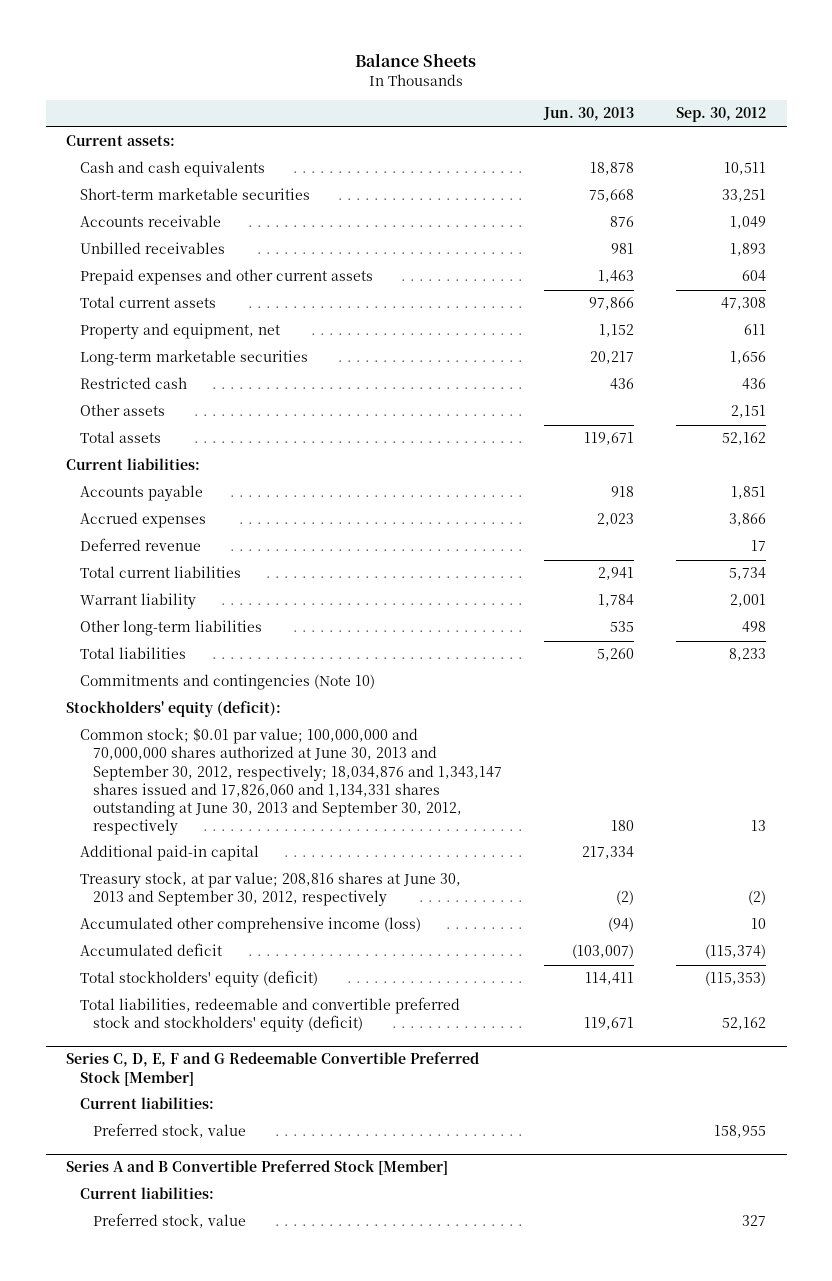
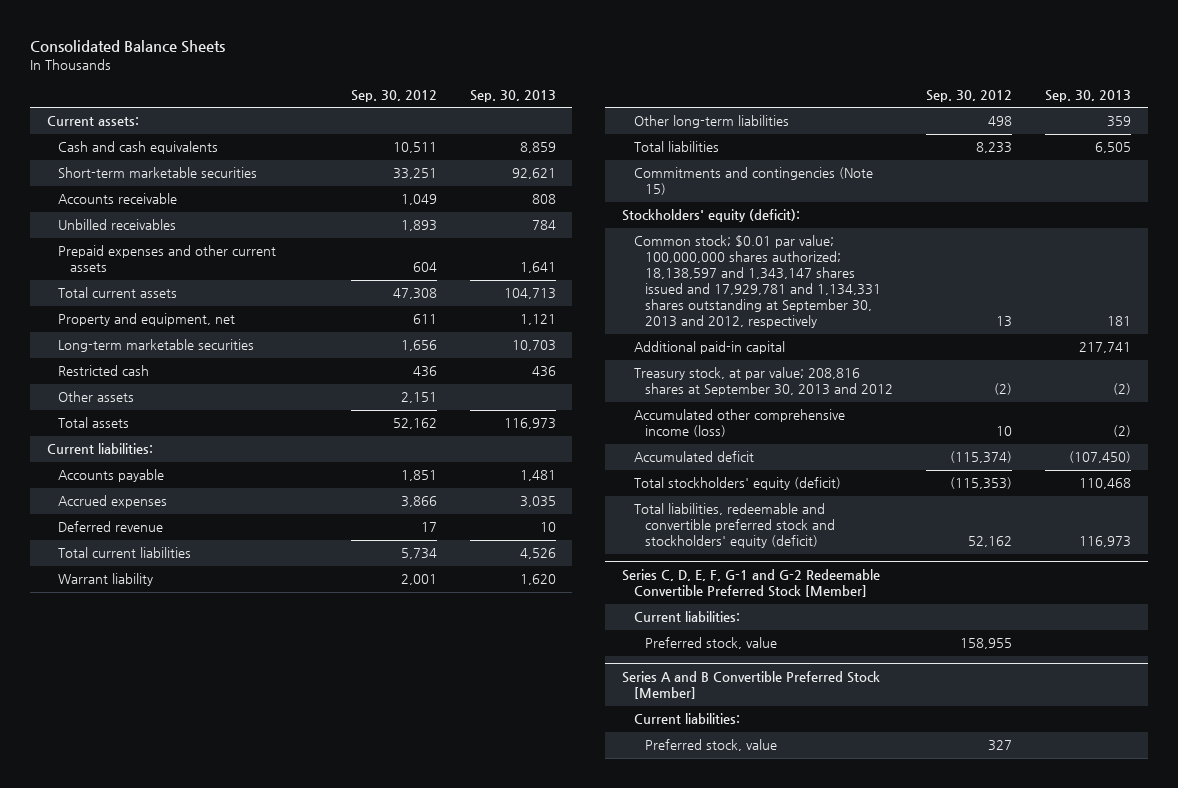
[355,53,477,68] Balance Sheets -> [30,39,226,53] Consolidated Balance Sheets
[543,107,635,122] Jun. 30, 2013 -> none
none -> [469,90,556,103] Sep. 30, 2013
[79,674,375,691] Commitments and contingencies (Note 10) -> [633,167,873,196] Commitments and contingencies (Note 15)
[79,728,503,835] Common stock; $0.01 par value; 100,000,000 and 70,000,000 shares authorized at June 30, 2013 and September 30, 2012, respectively; 18,034,876 and 1,343,147 shares issued and 17,826,060 and 1,134,331 shares outstanding at June 30, 2013 and September 30, 2012, respectively -> [633,235,881,329] Common stock; $0.01 par value; 100,000,000 shares authorized; 18,138,597 and 1,343,147 shares issued and 17,929,781 and 1,134,331 shares outstanding at September 30, 2013 and 2012, respectively
[79,872,461,907] Treasury stock, at par value; 208,816 shares at June 30, 2013 and September 30, 2012, respectively -> [633,367,893,397] Treasury stock, at par value; 208,816 shares at September 30, 2013 and 2012
[66,1052,480,1086] Series C, D, E, F and G Redeemable Convertible Preferred Stock [Member] -> [622,569,881,598] Series C, D, E, F, G-1 and G-2 Redeemable Convertible Preferred Stock [Member]

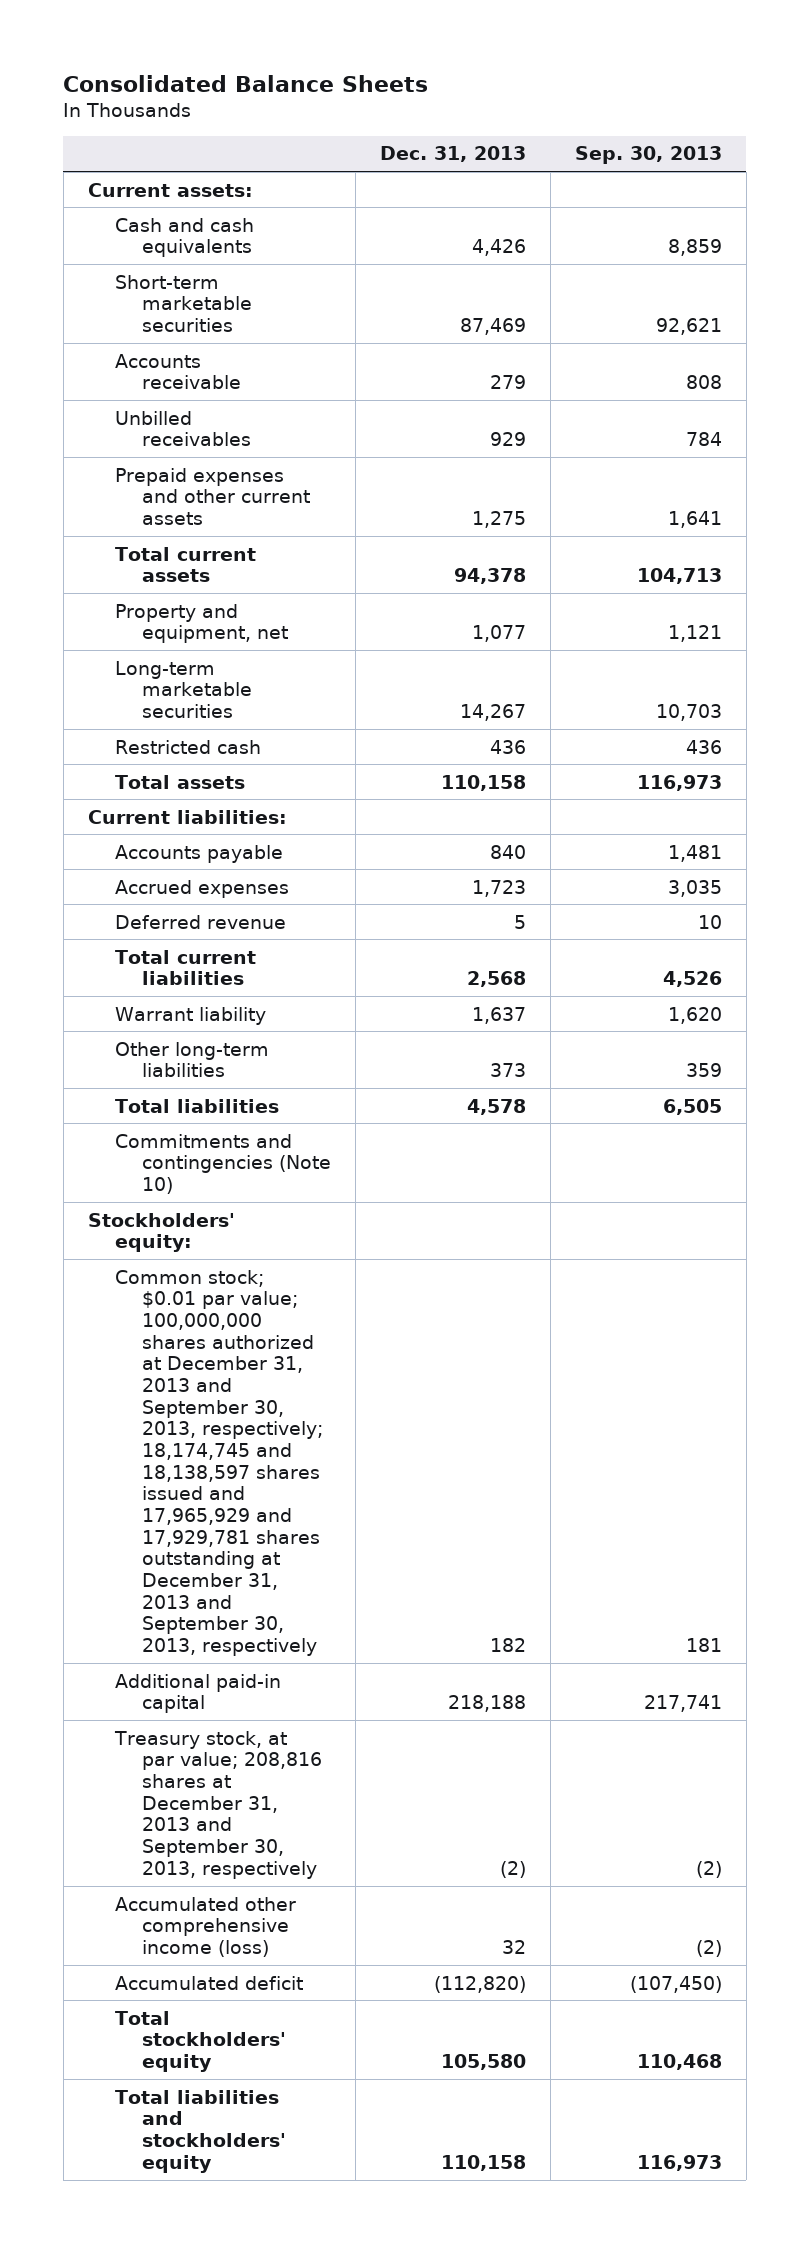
[350,90,437,103] Sep. 30, 2012 -> none
none -> [380,146,527,163] Dec. 31, 2013
[58,391,135,403] Other assets -> none
[633,167,873,196] Commitments and contingencies (Note 15) -> [115,1133,332,1194] Commitments and contingencies (Note 10)
[622,209,801,223] Stockholders' equity (deficit): -> [87,1212,235,1253] Stockholders' equity:
[633,235,881,329] Common stock; $0.01 par value; 100,000,000 shares authorized; 18,138,597 and 1,343,147 shares issued and 17,929,781 and 1,134,331 shares outstanding at September 30, 2013 and 2012, respectively -> [115,1269,324,1656] Common stock; $0.01 par value; 100,000,000 shares authorized at December 31, 2013 and September 30, 2013, respectively; 18,174,745 and 18,138,597 shares issued and 17,965,929 and 17,929,781 shares outstanding at December 31, 2013 and September 30, 2013, respectively
[633,367,893,397] Treasury stock, at par value; 208,816 shares at September 30, 2013 and 2012 -> [114,1730,323,1879] Treasury stock, at par value; 208,816 shares at December 31, 2013 and September 30, 2013, respectively
[622,569,881,598] Series C, D, E, F, G-1 and G-2 Redeemable Convertible Preferred Stock [Member] -> none
[633,611,740,623] Current liabilities: -> none
[644,637,777,650] Preferred stock, value -> none
[622,671,881,700] Series A and B Convertible Preferred Stock [Member] -> none
[633,713,740,725] Current liabilities: -> none
[644,739,777,752] Preferred stock, value -> none
[633,477,841,491] Total stockholders' equity (deficit) -> [115,2010,287,2072] Total stockholders' equity
[633,503,835,549] Total liabilities, redeemable and convertible preferred stock and stockholders' equity (deficit) -> [115,2089,287,2173] Total liabilities and stockholders' equity

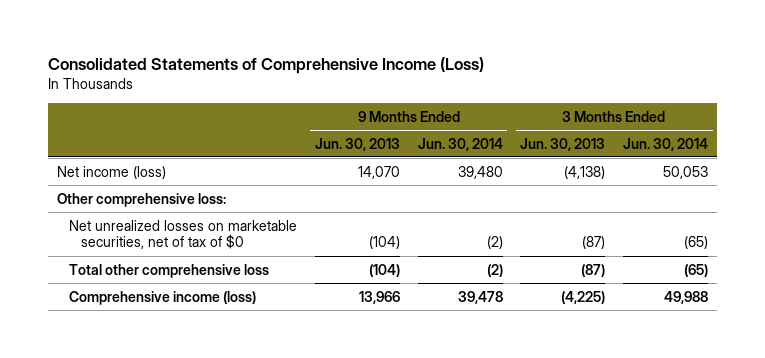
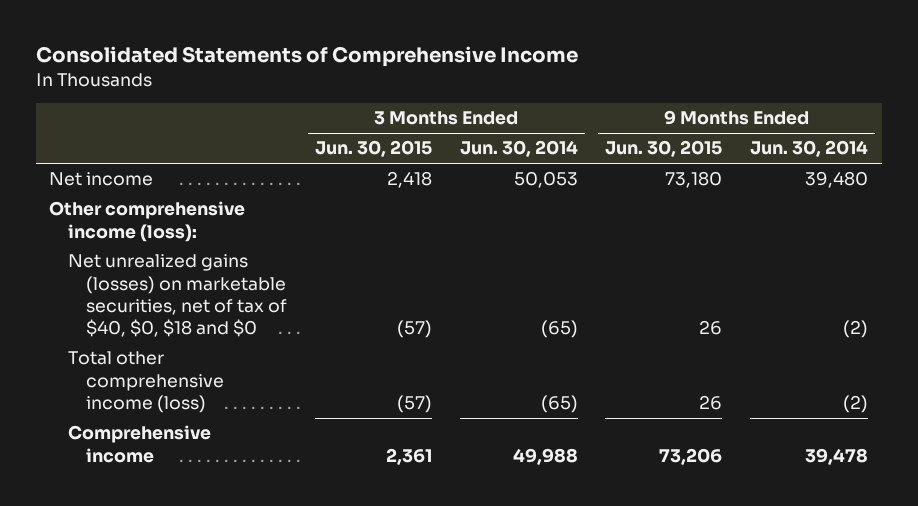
[47,57,484,75] Consolidated Statements of Comprehensive Income (Loss) -> [35,46,578,68] Consolidated Statements of Comprehensive Income
[314,137,400,151] Jun. 30, 2013 -> none
[520,137,606,151] Jun. 30, 2013 -> none
none -> [314,140,432,158] Jun. 30, 2015
none -> [605,140,723,158] Jun. 30, 2015
[56,165,166,179] Net income (loss) -> [49,172,154,187] Net income
[56,192,226,207] Other comprehensive loss: -> [49,201,246,242] Other comprehensive income (loss):
[69,219,298,250] Net unrealized losses on marketable securities, net of tax of $0 -> [67,254,287,338] Net unrealized gains (losses) on marketable securities, net of tax of $40, $0, $18 and $0
[69,263,270,278] Total other comprehensive loss -> [67,351,224,413] Total other comprehensive income (loss)
[69,290,257,305] Comprehensive income (loss) -> [67,425,211,463] Comprehensive income

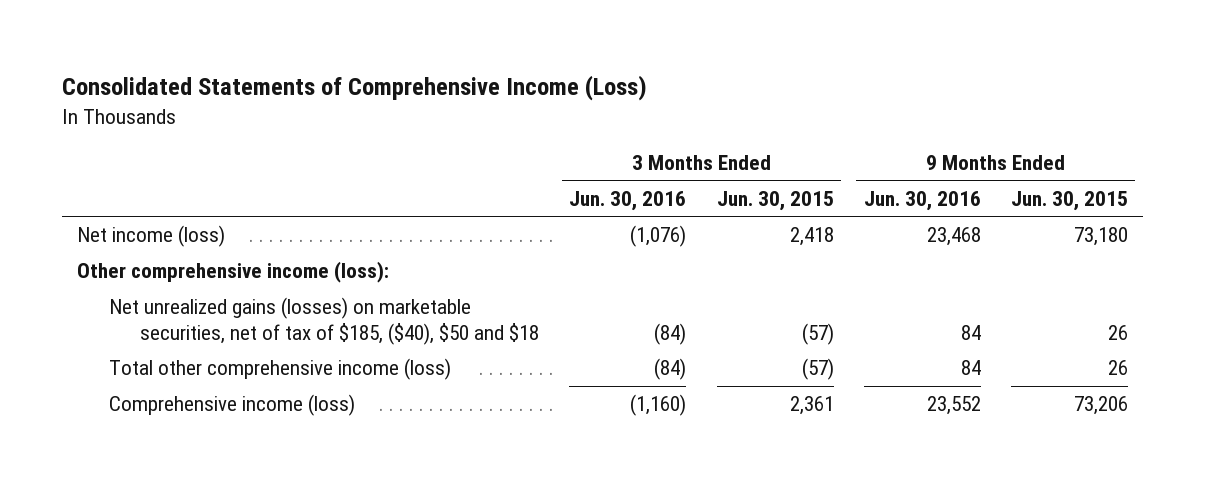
[35,46,578,68] Consolidated Statements of Comprehensive Income -> [62,75,648,102] Consolidated Statements of Comprehensive Income (Loss)
[459,140,578,158] Jun. 30, 2014 -> none
[750,140,869,158] Jun. 30, 2014 -> none
none -> [569,190,687,211] Jun. 30, 2016
none -> [863,190,981,211] Jun. 30, 2016
[49,172,154,187] Net income -> [77,225,226,248] Net income (loss)
[67,254,287,338] Net unrealized gains (losses) on marketable securities, net of tax of $40, $0, $18 and $0 -> [108,297,540,345] Net unrealized gains (losses) on marketable securities, net of tax of $185, ($40), $50 and $18
[67,425,211,463] Comprehensive income -> [108,394,355,417] Comprehensive income (loss)

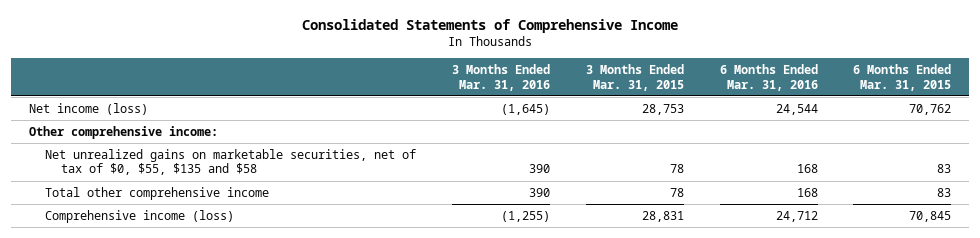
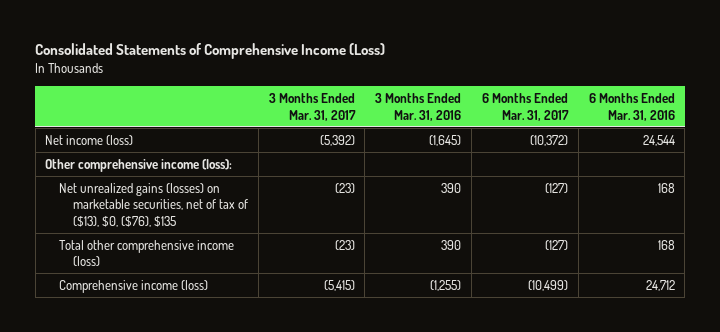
[302,18,679,33] Consolidated Statements of Comprehensive Income -> [35,43,386,60] Consolidated Statements of Comprehensive Income (Loss)
[585,64,684,91] 3 Months Ended Mar. 31, 2015 -> none
[853,64,952,91] 6 Months Ended Mar. 31, 2015 -> none
none -> [268,92,356,121] 3 Months Ended Mar. 31, 2017
none -> [481,92,569,121] 6 Months Ended Mar. 31, 2017
[28,126,218,140] Other comprehensive income: -> [45,158,233,172] Other comprehensive income (loss):
[44,149,416,176] Net unrealized gains on marketable securities, net of tax of $0, $55, $135 and $58 -> [59,182,248,228] Net unrealized gains (losses) on marketable securities, net of tax of ($13), $0, ($76), $135
[44,187,269,201] Total other comprehensive income -> [59,239,235,267] Total other comprehensive income (loss)

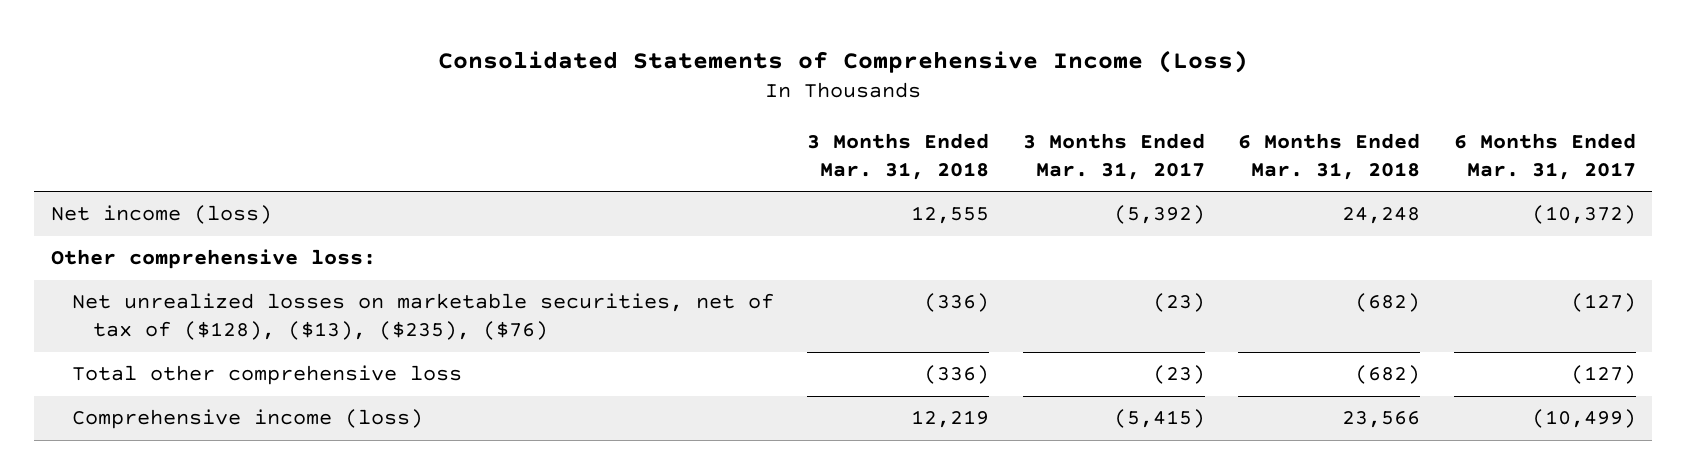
[375,92,462,121] 3 Months Ended Mar. 31, 2016 -> none
[588,92,675,121] 6 Months Ended Mar. 31, 2016 -> none
none -> [807,132,990,180] 3 Months Ended Mar. 31, 2018
none -> [1238,132,1421,180] 6 Months Ended Mar. 31, 2018
[45,158,233,172] Other comprehensive income (loss): -> [50,249,376,270] Other comprehensive loss:
[59,182,248,228] Net unrealized gains (losses) on marketable securities, net of tax of ($13), $0, ($76), $135 -> [71,293,774,341] Net unrealized losses on marketable securities, net of tax of ($128), ($13), ($235), ($76)
[59,239,235,267] Total other comprehensive income (loss) -> [71,365,462,386] Total other comprehensive loss

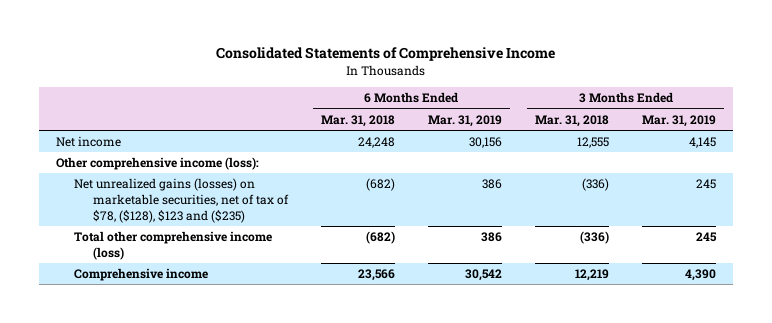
[438,49,1249,73] Consolidated Statements of Comprehensive Income (Loss) -> [215,47,555,62] Consolidated Statements of Comprehensive Income
[1022,132,1205,180] 3 Months Ended Mar. 31, 2017 -> none
[1453,132,1636,180] 6 Months Ended Mar. 31, 2017 -> none
none -> [427,114,502,127] Mar. 31, 2019
none -> [642,114,717,127] Mar. 31, 2019
[50,205,272,225] Net income (loss) -> [55,136,121,148] Net income
[50,249,376,270] Other comprehensive loss: -> [55,157,259,171] Other comprehensive income (loss):
[71,293,774,341] Net unrealized losses on marketable securities, net of tax of ($128), ($13), ($235), ($76) -> [74,178,289,223] Net unrealized gains (losses) on marketable securities, net of tax of $78, ($128), $123 and ($235)
[71,365,462,386] Total other comprehensive loss -> [74,231,273,260] Total other comprehensive income (loss)
[71,409,423,430] Comprehensive income (loss) -> [74,268,209,282] Comprehensive income

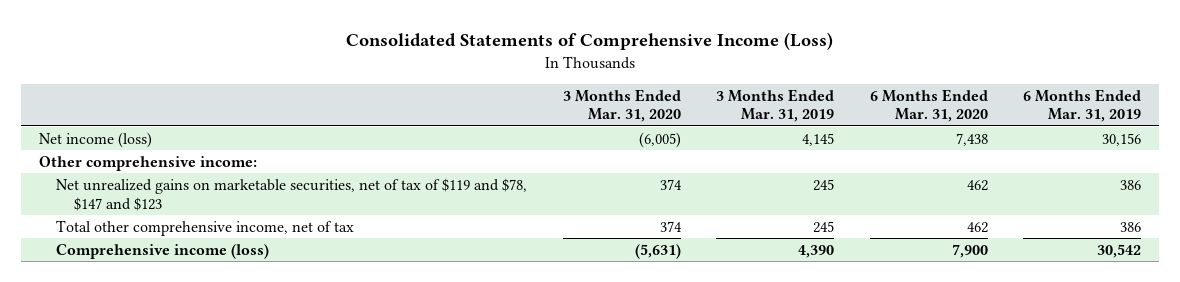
[215,47,555,62] Consolidated Statements of Comprehensive Income -> [345,31,833,50] Consolidated Statements of Comprehensive Income (Loss)
[320,114,395,127] Mar. 31, 2018 -> none
[535,114,610,127] Mar. 31, 2018 -> none
none -> [562,88,681,123] 3 Months Ended Mar. 31, 2020
none -> [869,88,988,123] 6 Months Ended Mar. 31, 2020
[55,136,121,148] Net income -> [38,131,152,148] Net income (loss)
[55,157,259,171] Other comprehensive income (loss): -> [38,155,257,171] Other comprehensive income:
[74,178,289,223] Net unrealized gains (losses) on marketable securities, net of tax of $78, ($128), $123 and ($235) -> [56,177,528,211] Net unrealized gains on marketable securities, net of tax of $119 and $78, $147 and $123
[74,231,273,260] Total other comprehensive income (loss) -> [56,219,355,236] Total other comprehensive income, net of tax
[74,268,209,282] Comprehensive income -> [56,243,270,259] Comprehensive income (loss)

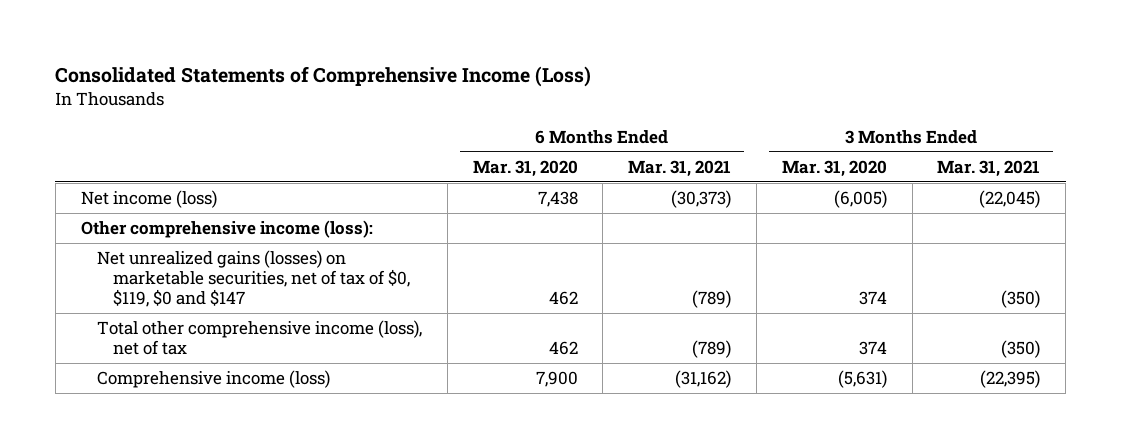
[716,88,835,123] 3 Months Ended Mar. 31, 2019 -> none
[1022,88,1141,123] 6 Months Ended Mar. 31, 2019 -> none
none -> [628,159,732,177] Mar. 31, 2021
none -> [937,159,1041,177] Mar. 31, 2021
[38,155,257,171] Other comprehensive income: -> [80,220,373,239] Other comprehensive income (loss):
[56,177,528,211] Net unrealized gains on marketable securities, net of tax of $119 and $78, $147 and $123 -> [96,250,411,308] Net unrealized gains (losses) on marketable securities, net of tax of $0, $119, $0 and $147
[56,219,355,236] Total other comprehensive income, net of tax -> [96,320,422,356] Total other comprehensive income (loss), net of tax

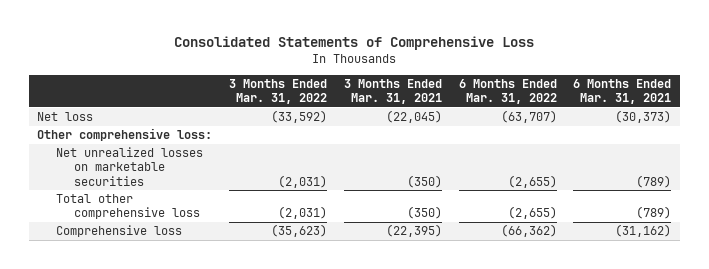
[55,65,592,87] Consolidated Statements of Comprehensive Income (Loss) -> [174,36,535,51] Consolidated Statements of Comprehensive Loss
[472,159,578,177] Mar. 31, 2020 -> none
[781,159,887,177] Mar. 31, 2020 -> none
none -> [229,78,328,105] 3 Months Ended Mar. 31, 2022
none -> [458,78,557,105] 6 Months Ended Mar. 31, 2022
[80,190,217,209] Net income (loss) -> [37,112,94,122] Net loss
[80,220,373,239] Other comprehensive income (loss): -> [37,128,213,142] Other comprehensive loss:
[96,250,411,308] Net unrealized gains (losses) on marketable securities, net of tax of $0, $119, $0 and $147 -> [55,147,203,186] Net unrealized losses on marketable securities
[96,320,422,356] Total other comprehensive income (loss), net of tax -> [55,194,200,220] Total other comprehensive loss
[96,370,330,389] Comprehensive income (loss) -> [55,225,182,238] Comprehensive loss

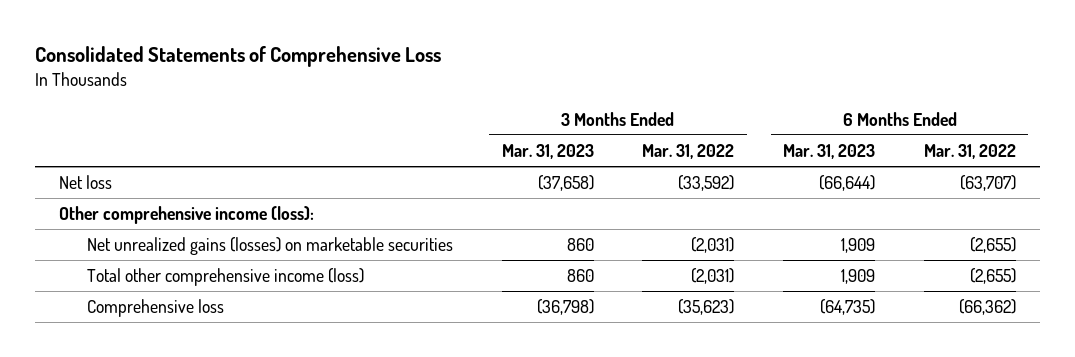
[343,78,442,105] 3 Months Ended Mar. 31, 2021 -> none
[573,78,672,105] 6 Months Ended Mar. 31, 2021 -> none
none -> [501,143,594,159] Mar. 31, 2023
none -> [783,143,876,159] Mar. 31, 2023
[37,128,213,142] Other comprehensive loss: -> [59,205,315,224] Other comprehensive income (loss):
[55,147,203,186] Net unrealized losses on marketable securities -> [86,236,453,255] Net unrealized gains (losses) on marketable securities
[55,194,200,220] Total other comprehensive loss -> [86,267,364,286] Total other comprehensive income (loss)

